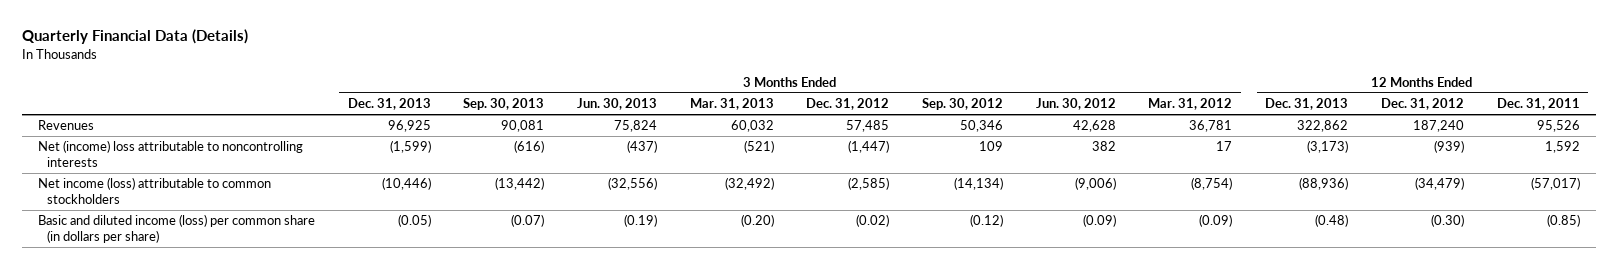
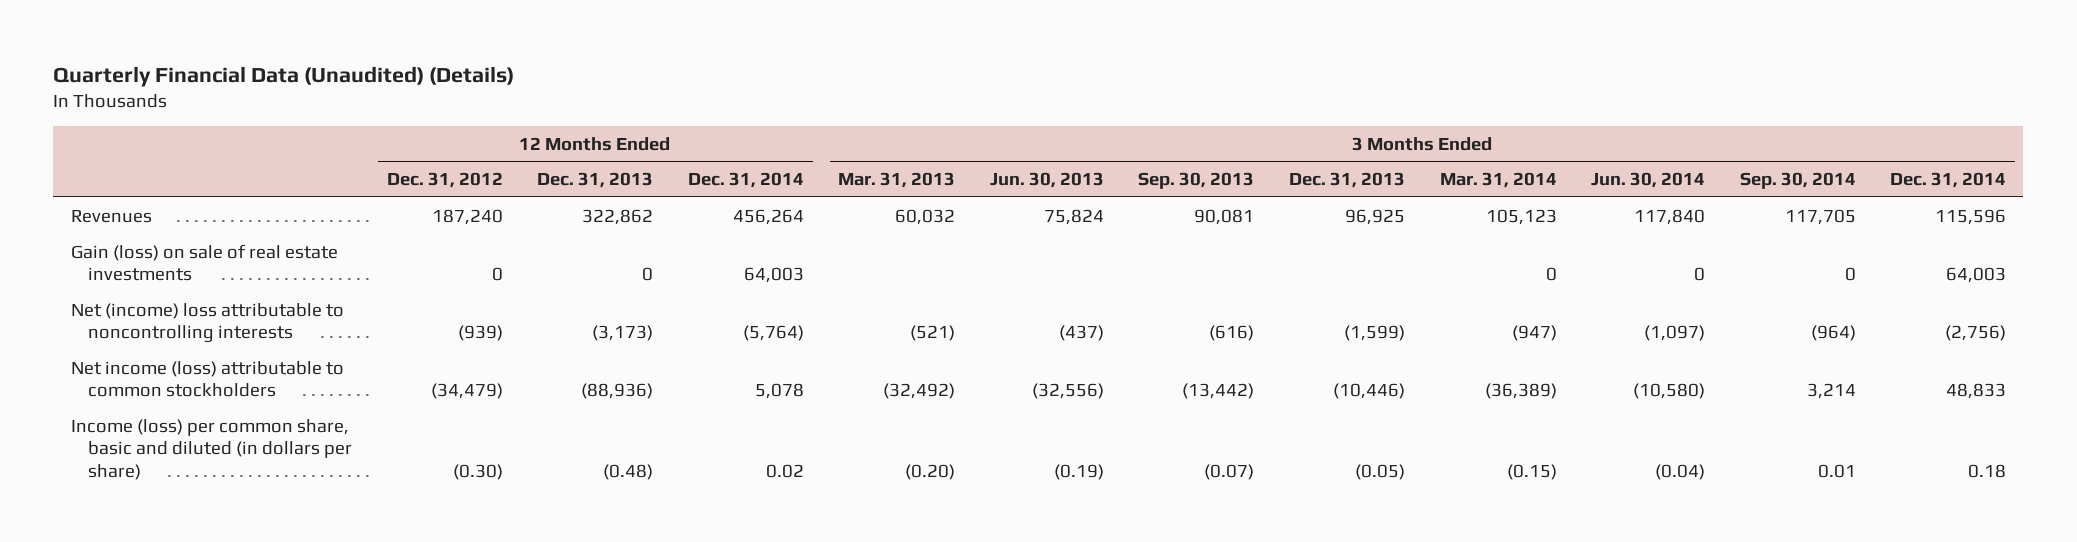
[21,29,248,45] Quarterly Financial Data (Details) -> [53,66,515,88] Quarterly Financial Data (Unaudited) (Details)
[806,98,890,111] Dec. 31, 2012 -> none
[922,98,1004,111] Sep. 30, 2012 -> none
[1035,98,1116,111] Jun. 30, 2012 -> none
[1148,98,1233,111] Mar. 31, 2012 -> none
[1496,98,1580,111] Dec. 31, 2011 -> none
none -> [687,172,804,189] Dec. 31, 2014
none -> [1439,172,1557,189] Mar. 31, 2014
none -> [1591,172,1706,189] Jun. 30, 2014
none -> [1739,172,1856,190] Sep. 30, 2014
none -> [1890,172,2007,189] Dec. 31, 2014
none -> [70,243,338,282] Gain (loss) on sale of real estate investments
[37,214,315,243] Basic and diluted income (loss) per common share (in dollars per share) -> [70,418,353,481] Income (loss) per common share, basic and diluted (in dollars per share)

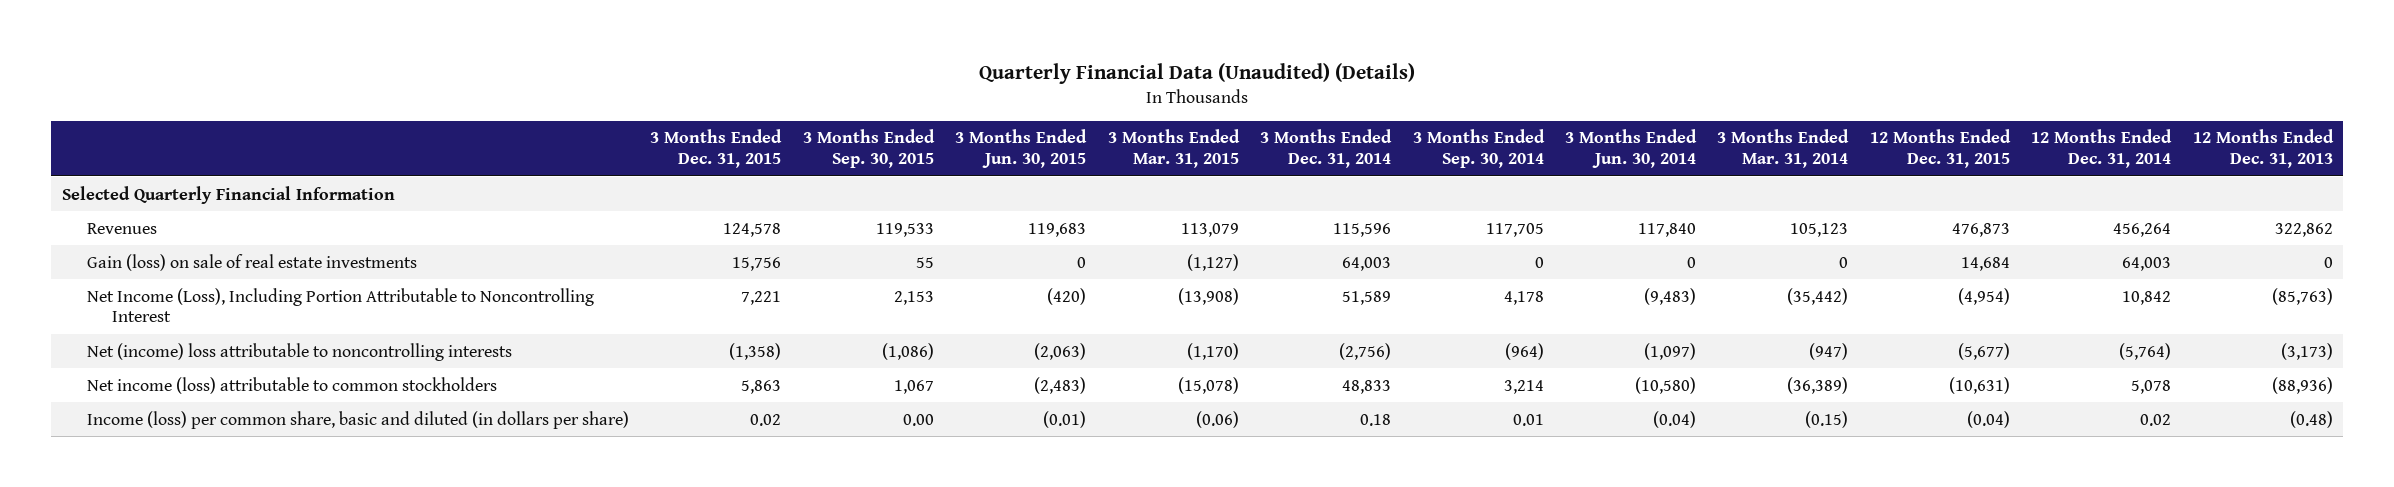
[386,172,503,189] Dec. 31, 2012 -> none
[838,172,956,189] Mar. 31, 2013 -> none
[989,172,1104,189] Jun. 30, 2013 -> none
[1138,172,1255,190] Sep. 30, 2013 -> none
[1288,172,1405,189] Dec. 31, 2013 -> none
none -> [650,129,783,169] 3 Months Ended Dec. 31, 2015
none -> [802,129,935,169] 3 Months Ended Sep. 30, 2015
none -> [955,129,1088,169] 3 Months Ended Jun. 30, 2015
none -> [1107,129,1240,169] 3 Months Ended Mar. 31, 2015
none -> [1869,129,2011,169] 12 Months Ended Dec. 31, 2015
none -> [61,185,395,204] Selected Quarterly Financial Information
none -> [87,287,595,323] Net Income (Loss), Including Portion Attributable to Noncontrolling Interest

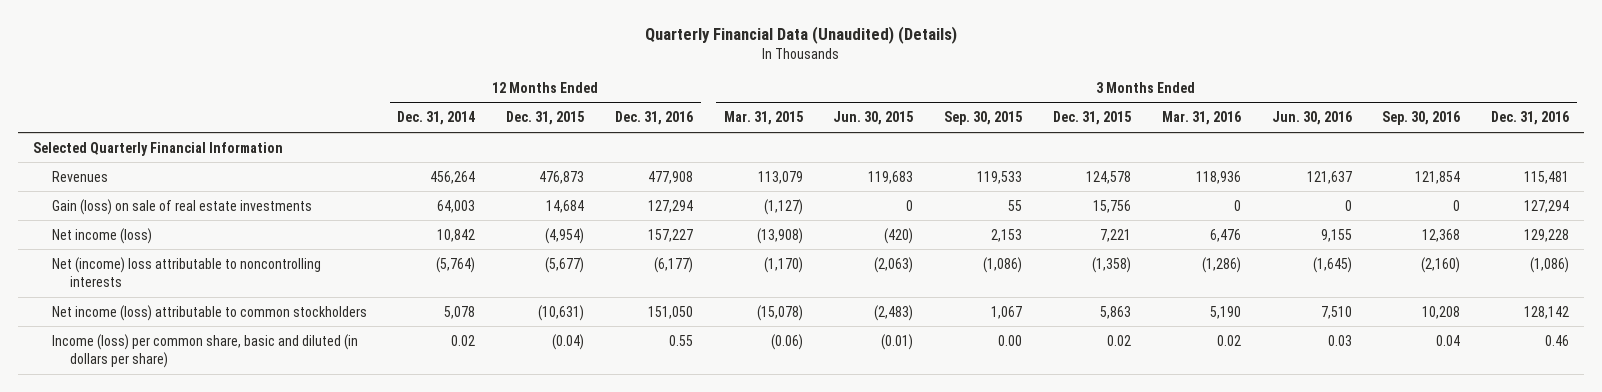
[1260,129,1393,169] 3 Months Ended Dec. 31, 2014 -> none
[1412,129,1545,169] 3 Months Ended Sep. 30, 2014 -> none
[1564,129,1697,169] 3 Months Ended Jun. 30, 2014 -> none
[1717,129,1850,169] 3 Months Ended Mar. 31, 2014 -> none
[2192,129,2334,169] 12 Months Ended Dec. 31, 2013 -> none
none -> [614,111,693,126] Dec. 31, 2016
none -> [1161,111,1241,126] Mar. 31, 2016
none -> [1271,111,1352,126] Jun. 30, 2016
none -> [1382,111,1461,126] Sep. 30, 2016
none -> [1491,111,1570,126] Dec. 31, 2016
[87,287,595,323] Net Income (Loss), Including Portion Attributable to Noncontrolling Interest -> [51,227,152,244] Net income (loss)

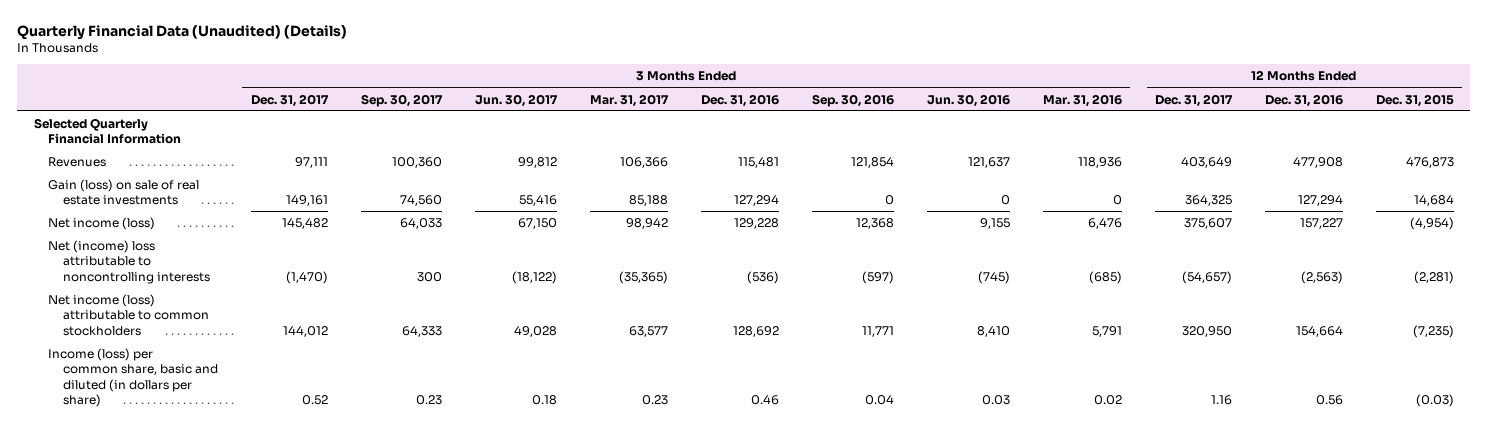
[397,111,476,126] Dec. 31, 2014 -> none
[723,111,803,126] Mar. 31, 2015 -> none
[833,111,914,126] Jun. 30, 2015 -> none
[944,111,1023,126] Sep. 30, 2015 -> none
[1053,111,1132,126] Dec. 31, 2015 -> none
none -> [250,93,329,107] Dec. 31, 2017
none -> [360,93,443,107] Sep. 30, 2017
none -> [474,93,558,107] Jun. 30, 2017
none -> [589,93,669,107] Mar. 31, 2017
none -> [1154,93,1233,107] Dec. 31, 2017
[545,256,585,273] (5,677) -> [1413,270,1454,284] (2,281)
[653,256,693,273] (6,177) -> [1300,270,1343,284] (2,563)
[1201,256,1241,273] (1,286) -> [1088,270,1122,284] (685)
[1312,256,1352,273] (1,645) -> [977,270,1010,284] (745)
[1421,256,1461,273] (2,160) -> [861,270,894,284] (597)
[1530,256,1570,273] (1,086) -> [746,270,779,284] (536)
[538,304,585,321] (10,631) -> [1412,324,1454,338] (7,235)
[647,305,693,319] 151,050 -> [1295,325,1343,337] 154,664
[1209,305,1241,319] 5,190 -> [1091,325,1122,337] 5,791
[1320,305,1352,319] 7,510 -> [976,325,1010,337] 8,410
[1422,305,1461,319] 10,208 -> [861,325,894,337] 11,771
[1524,305,1570,319] 128,142 -> [732,325,779,337] 128,692
[552,333,585,350] (0.04) -> [1415,393,1454,407] (0.03)
[668,334,693,346] 0.55 -> [1315,394,1343,405] 0.56

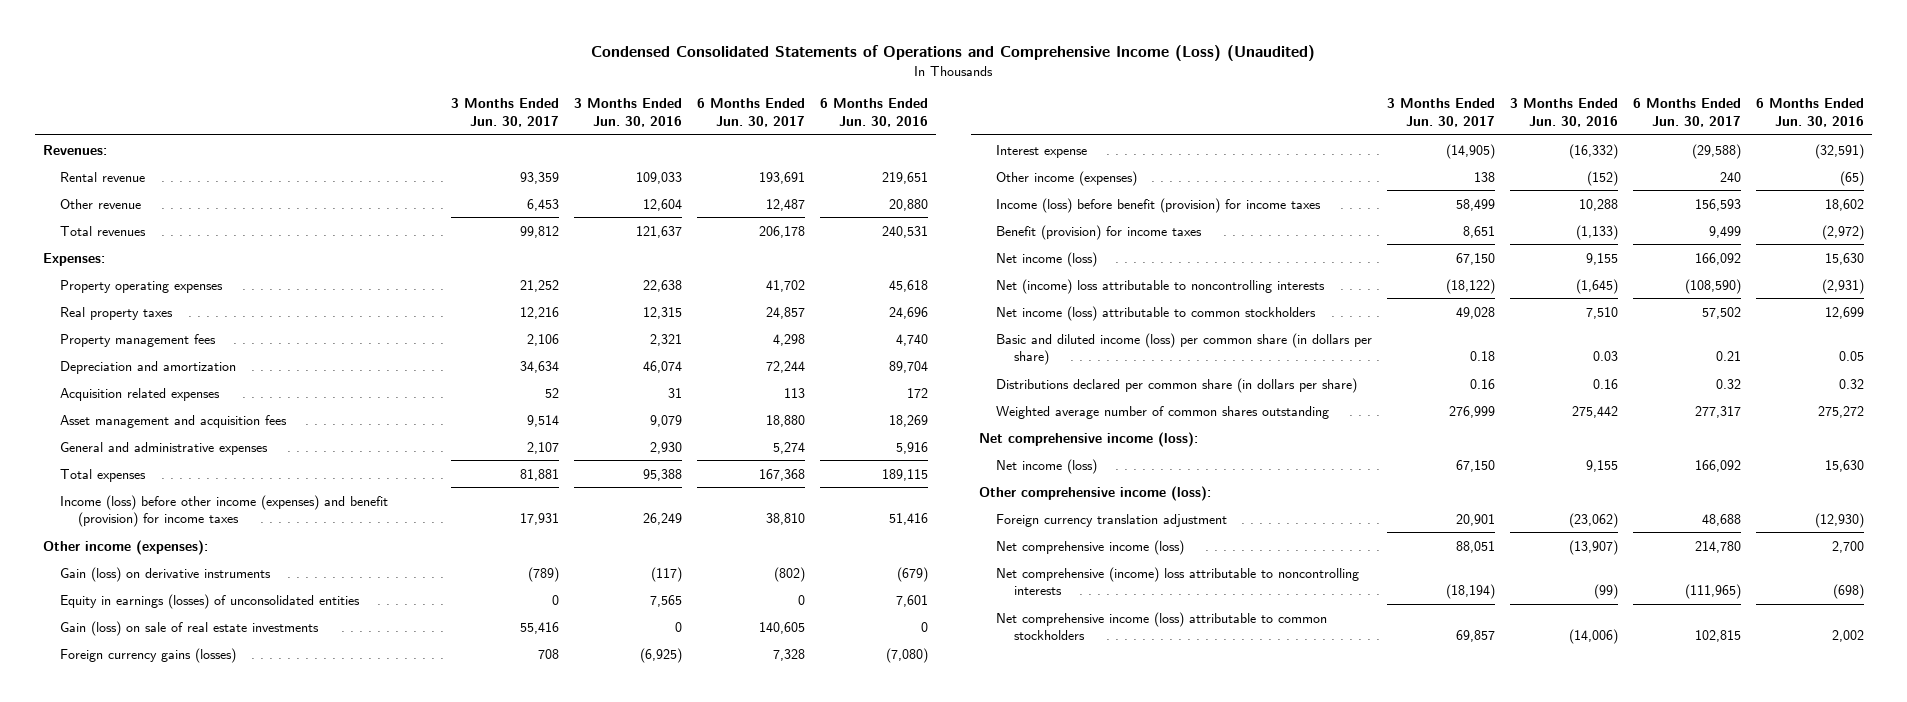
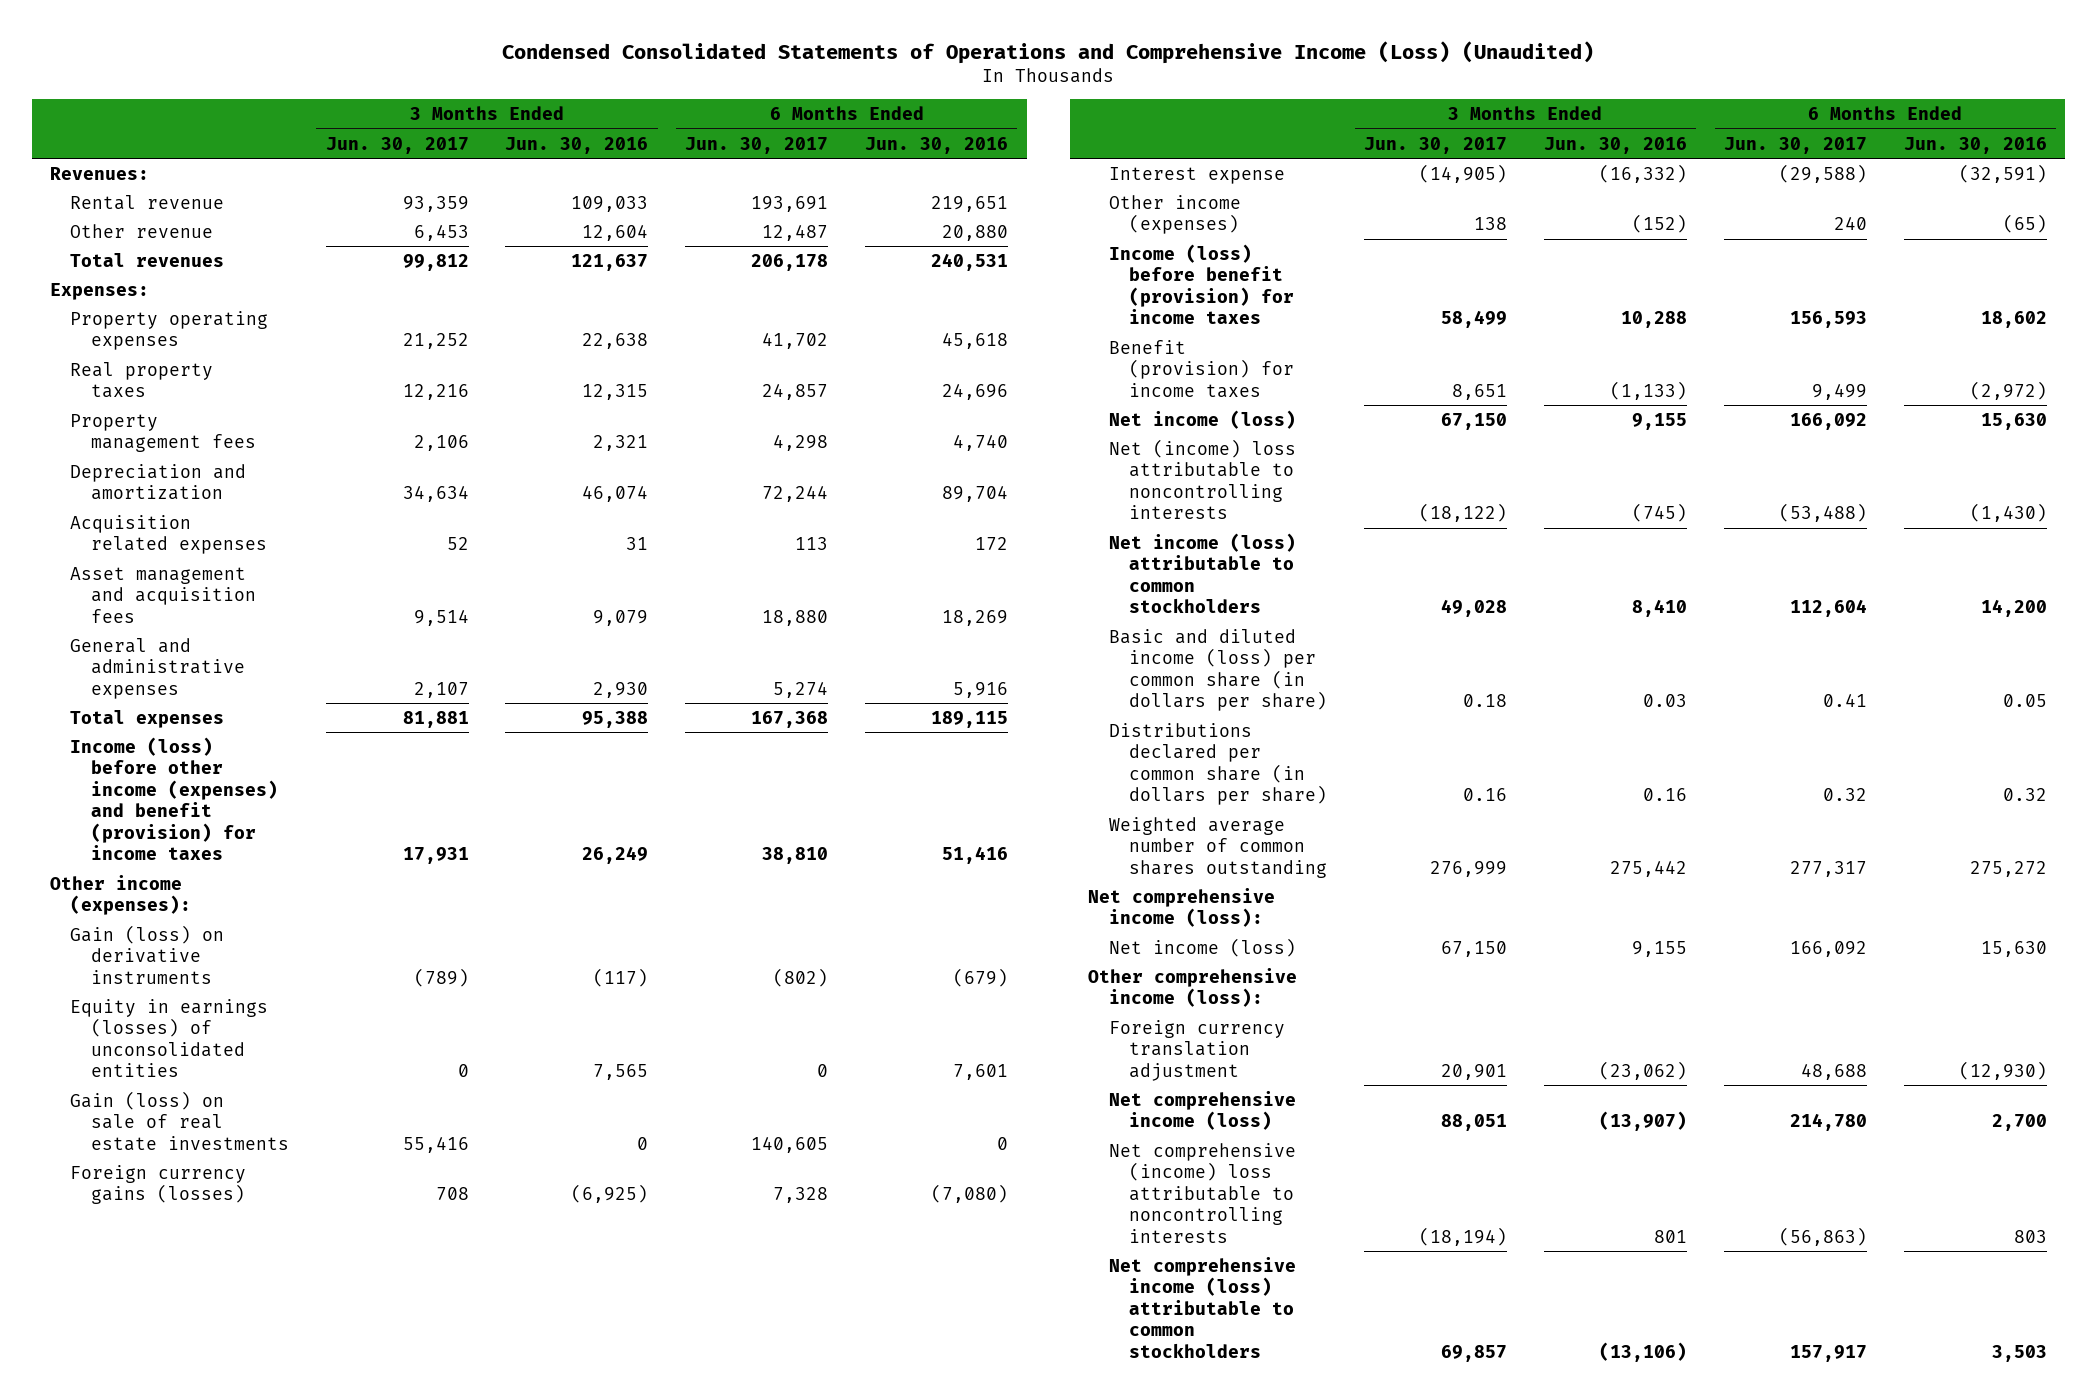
[1576,278,1619,294] (1,645) -> [1631,503,1687,523] (745)
[1685,278,1742,294] (108,590) -> [1778,503,1867,523] (53,488)
[1822,278,1865,294] (2,931) -> [1969,503,2047,523] (1,430)
[1586,306,1619,319] 7,510 -> [1631,599,1687,618] 8,410
[1702,306,1742,319] 57,502 -> [1789,599,1867,618] 112,604
[1825,306,1865,319] 12,699 -> [1980,599,2047,618] 14,200
[1716,351,1742,362] 0.21 -> [1822,693,1867,708] 0.41
[1594,584,1619,600] (99) -> [1653,1229,1687,1243] 801
[1685,584,1742,600] (111,965) -> [1778,1226,1867,1246] (56,863)
[1833,584,1865,600] (698) -> [2013,1229,2047,1243] 803
[1569,629,1619,645] (14,006) -> [1598,1341,1687,1362] (13,106)
[1695,630,1742,643] 102,815 -> [1789,1344,1867,1362] 157,917
[1832,630,1865,643] 2,002 -> [1991,1344,2047,1362] 3,503

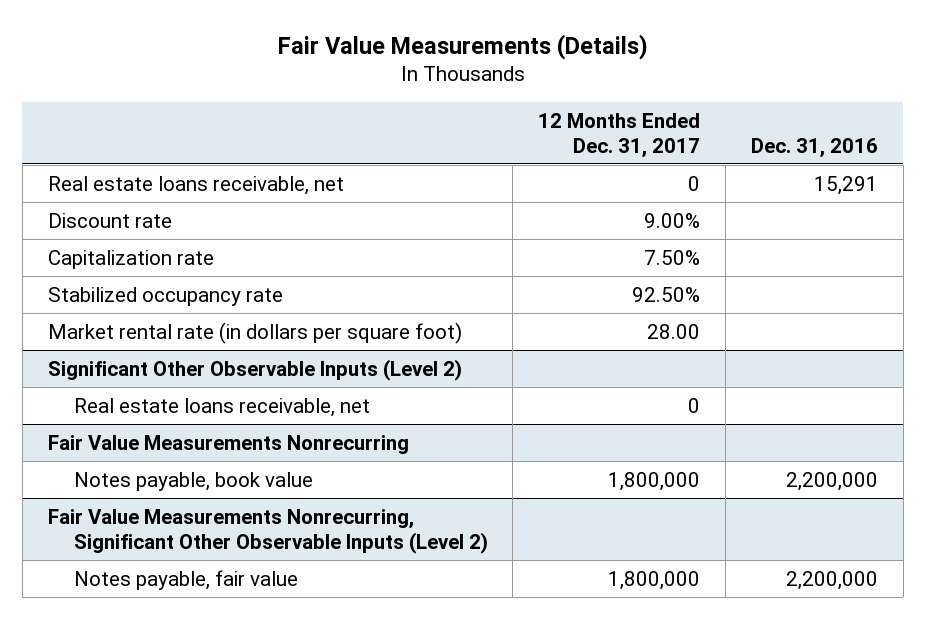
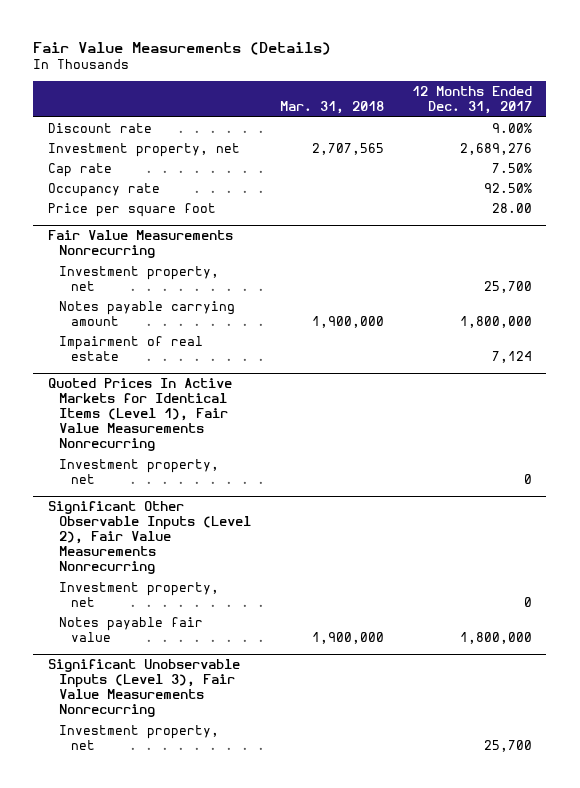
[750,137,878,158] Dec. 31, 2016 -> none
none -> [279,101,384,115] Mar. 31, 2018
[47,175,344,195] Real estate loans receivable, net -> none
[47,358,462,381] Significant Other Observable Inputs (Level 2) -> none
[73,397,370,417] Real estate loans receivable, net -> none
none -> [47,142,240,157] Investment property, net
[47,249,214,269] Capitalization rate -> [47,162,112,177] Cap rate
[47,286,283,306] Stabilized occupancy rate -> [47,182,160,197] Occupancy rate
[47,321,462,344] Market rental rate (in dollars per square foot) -> [47,202,216,217] Price per square foot
none -> [59,265,220,291] Investment property, net
[73,471,313,491] Notes payable, book value -> [59,300,236,326] Notes payable carrying amount
none -> [59,335,204,361] Impairment of real estate
none -> [47,378,232,452] Quoted Prices In Active Markets for Identical Items (Level 1), Fair Value Measurements Nonrecurring
none -> [59,458,220,484] Investment property, net
[47,508,488,554] Fair Value Measurements Nonrecurring, Significant Other Observable Inputs (Level 2) -> [47,501,252,575] Significant Other Observable Inputs (Level 2), Fair Value Measurements Nonrecurring
none -> [59,581,220,607] Investment property, net
[73,569,298,590] Notes payable, fair value -> [59,616,204,642] Notes payable fair value
none -> [47,659,240,718] Significant Unobservable Inputs (Level 3), Fair Value Measurements Nonrecurring
none -> [59,724,220,750] Investment property, net

